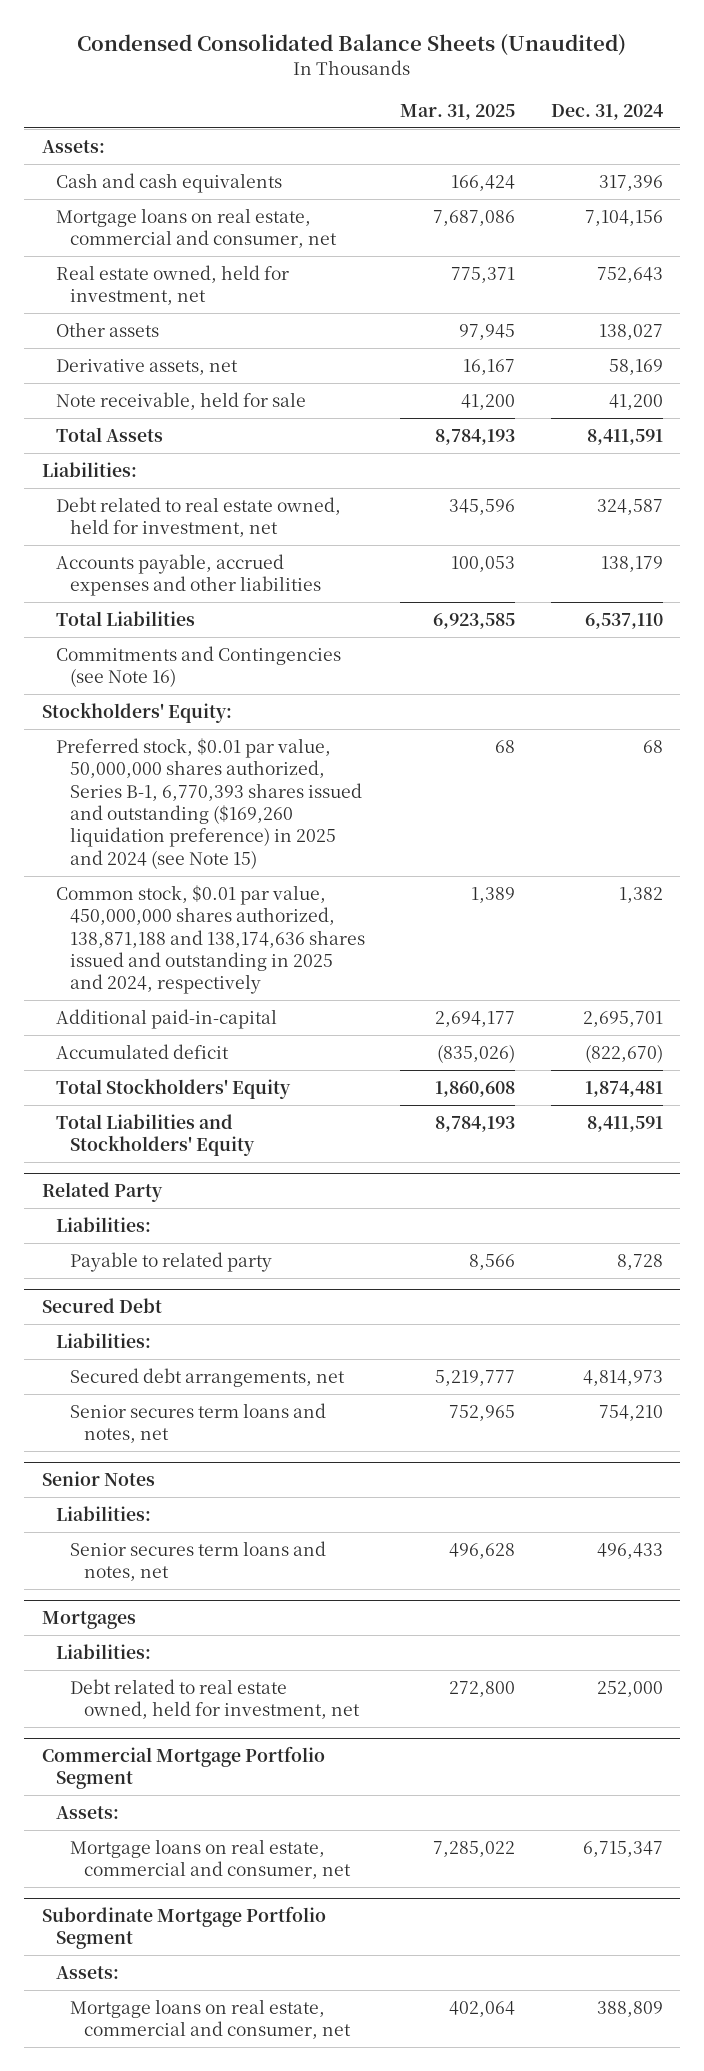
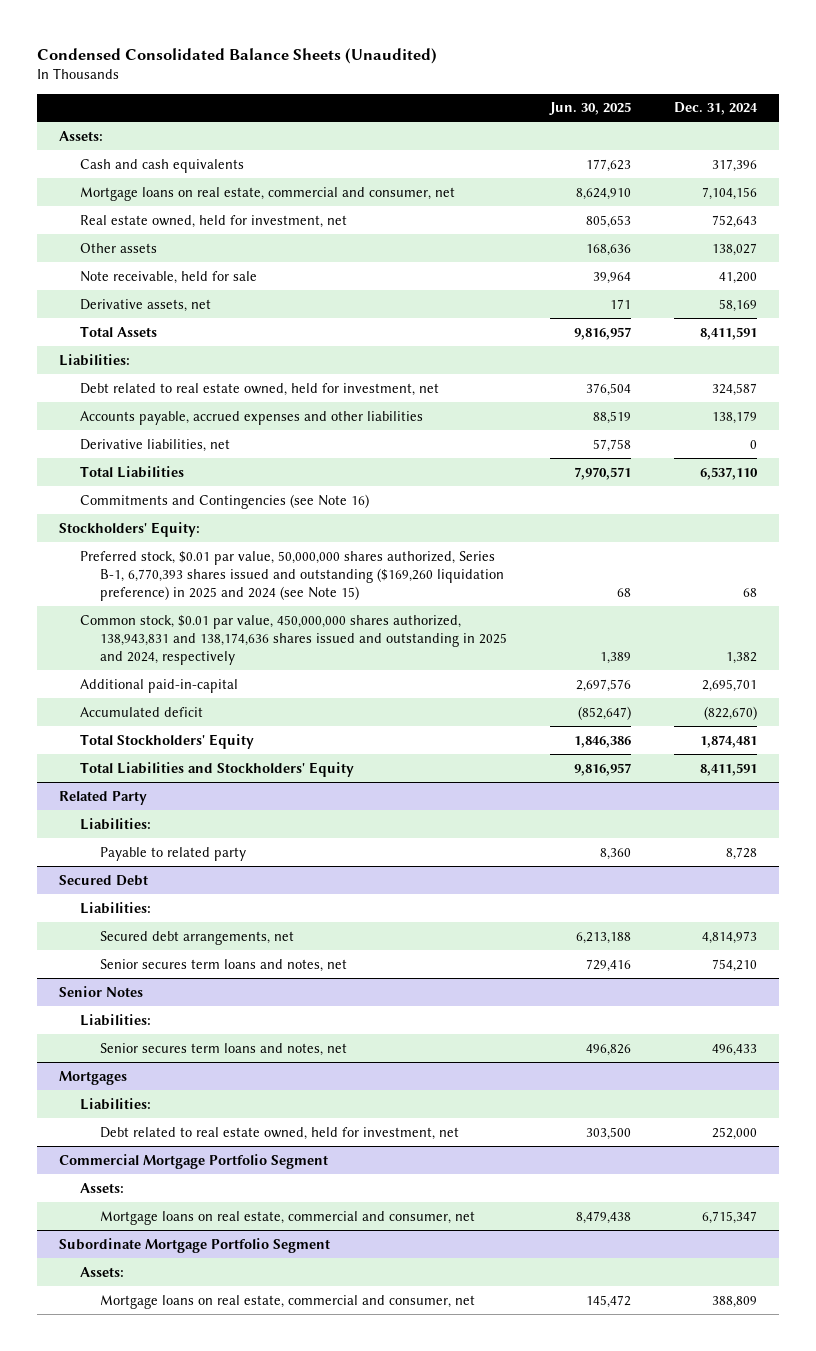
[400,103,516,120] Mar. 31, 2025 -> none
none -> [549,102,632,116] Jun. 30, 2025
[55,358,238,375] Derivative assets, net -> [79,298,211,312] Derivative assets, net
none -> [79,438,230,452] Derivative liabilities, net
[55,884,365,995] Common stock, $0.01 par value, 450,000,000 shares authorized, 138,871,188 and 138,174,636 shares issued and outstanding in 2025 and 2024, respectively -> [79,614,508,665] Common stock, $0.01 par value, 450,000,000 shares authorized, 138,943,831 and 138,174,636 shares issued and outstanding in 2025 and 2024, respectively

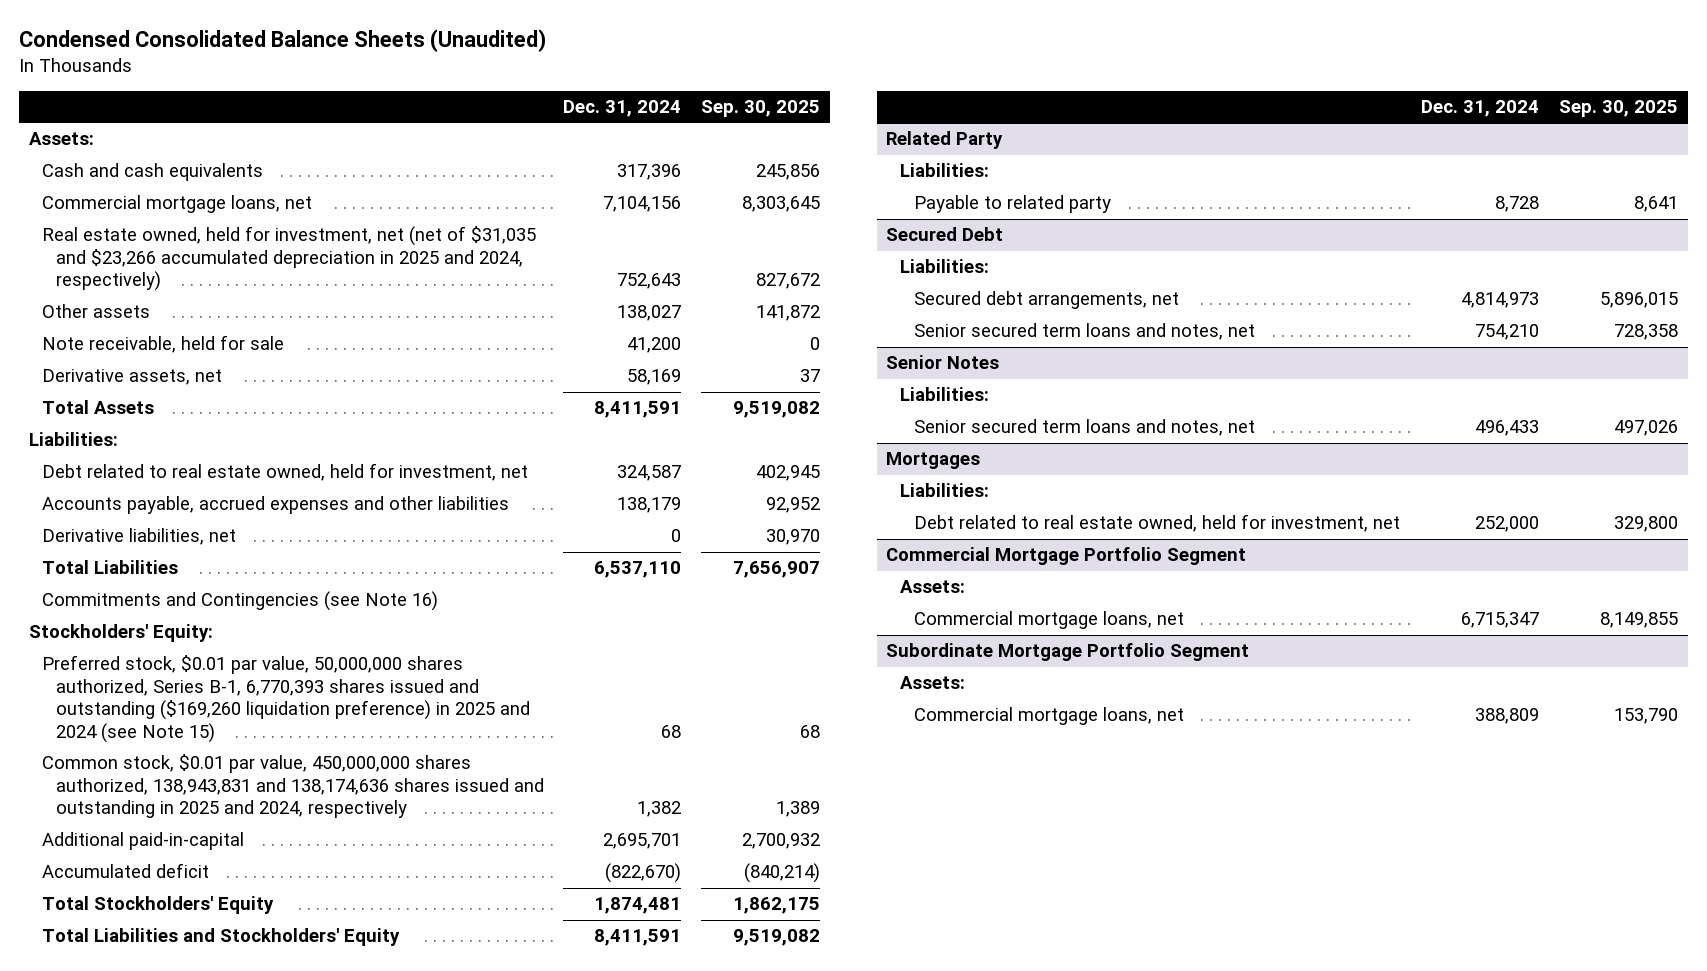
[549,102,632,116] Jun. 30, 2025 -> none
none -> [701,100,821,118] Sep. 30, 2025
[79,186,455,201] Mortgage loans on real estate, commercial and consumer, net -> [42,195,313,214] Commercial mortgage loans, net
[79,214,347,228] Real estate owned, held for investment, net -> [42,226,537,292] Real estate owned, held for investment, net (net of $31,035 and $23,266 accumulated depreciation in 2025 and 2024, respectively)
[100,958,348,972] Senior secures term loans and notes, net -> [913,323,1255,341] Senior secured term loans and notes, net
[100,1042,348,1056] Senior secures term loans and notes, net -> [913,419,1255,437] Senior secured term loans and notes, net
[100,1210,476,1225] Mortgage loans on real estate, commercial and consumer, net -> [913,611,1184,630] Commercial mortgage loans, net
[100,1294,476,1309] Mortgage loans on real estate, commercial and consumer, net -> [913,707,1184,726] Commercial mortgage loans, net

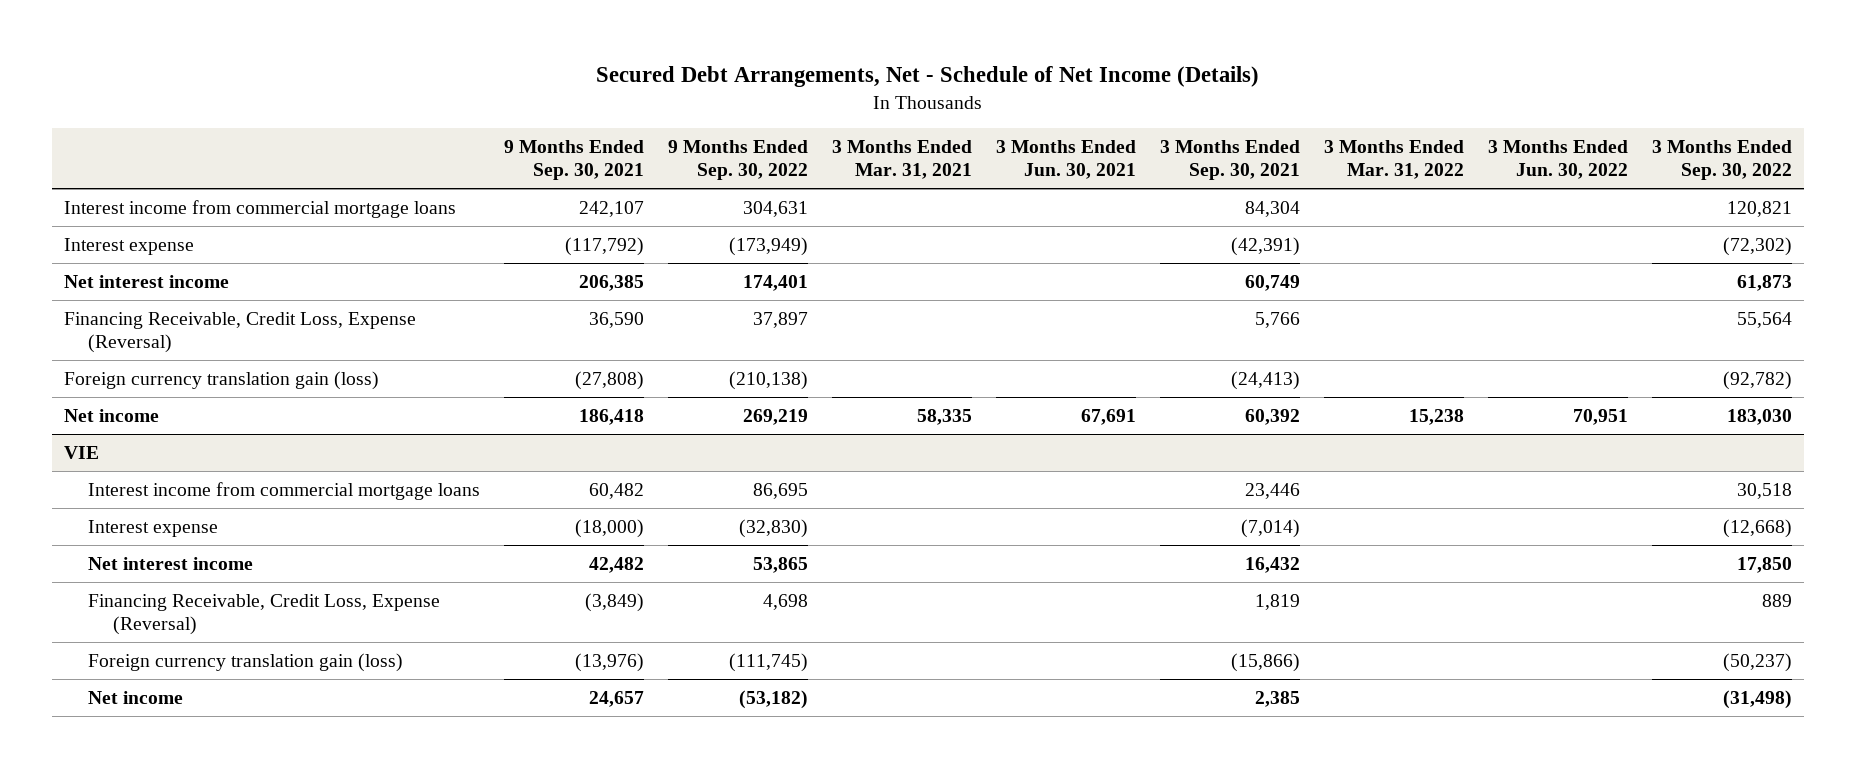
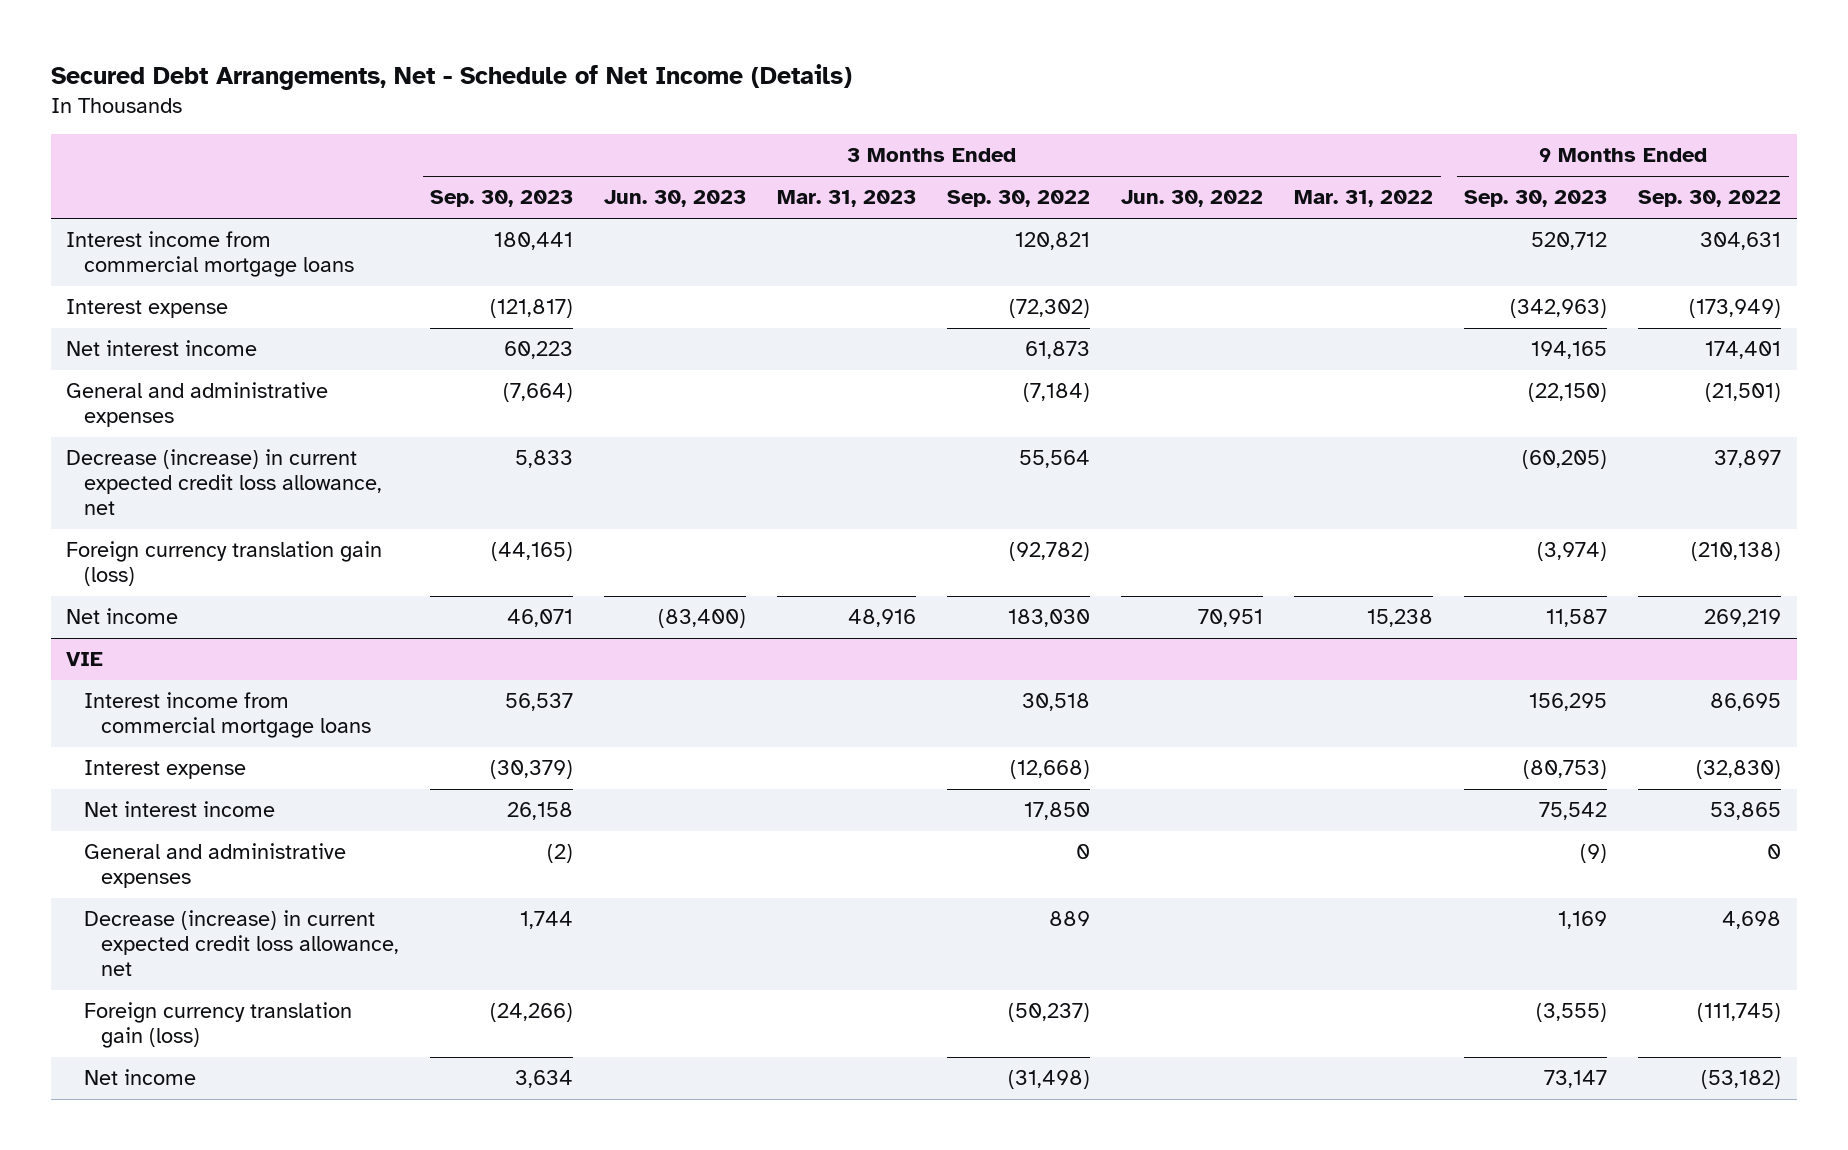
[504,140,645,180] 9 Months Ended Sep. 30, 2021 -> none
[832,140,973,179] 3 Months Ended Mar. 31, 2021 -> none
[996,140,1137,179] 3 Months Ended Jun. 30, 2021 -> none
[1159,140,1300,180] 3 Months Ended Sep. 30, 2021 -> none
none -> [430,190,574,208] Sep. 30, 2023
none -> [604,190,747,208] Jun. 30, 2023
none -> [777,190,917,208] Mar. 31, 2023
none -> [1464,190,1608,208] Sep. 30, 2023
none -> [66,382,329,428] General and administrative expenses
[63,312,416,353] Financing Receivable, Credit Loss, Expense (Reversal) -> [66,449,382,516] Decrease (increase) in current expected credit loss allowance, net
none -> [83,843,346,889] General and administrative expenses
[88,594,441,635] Financing Receivable, Credit Loss, Expense (Reversal) -> [83,910,400,977] Decrease (increase) in current expected credit loss allowance, net

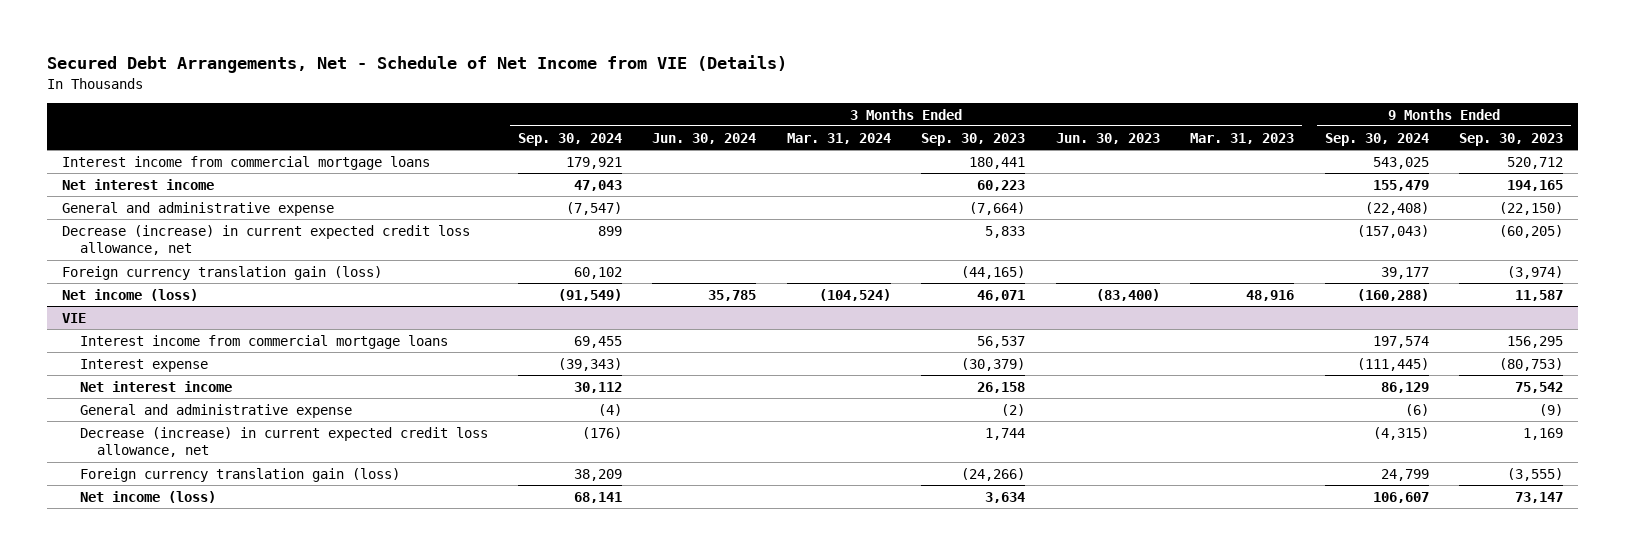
[50,64,852,91] Secured Debt Arrangements, Net - Schedule of Net Income (Details) -> [47,55,788,74] Secured Debt Arrangements, Net - Schedule of Net Income from VIE (Details)
[947,190,1091,208] Sep. 30, 2022 -> none
[1121,190,1264,208] Jun. 30, 2022 -> none
[1294,190,1434,208] Mar. 31, 2022 -> none
[1638,190,1782,208] Sep. 30, 2022 -> none
none -> [517,132,622,146] Sep. 30, 2024
none -> [652,132,757,144] Jun. 30, 2024
none -> [786,132,891,144] Mar. 31, 2024
none -> [1324,132,1429,146] Sep. 30, 2024
[66,299,229,319] Interest expense -> none
[66,382,329,428] General and administrative expenses -> [62,201,335,216] General and administrative expense
[66,608,179,625] Net income -> [62,288,199,301] Net income (loss)
[83,843,346,889] General and administrative expenses -> [79,403,352,418] General and administrative expense
[83,1069,196,1086] Net income -> [79,490,216,503] Net income (loss)

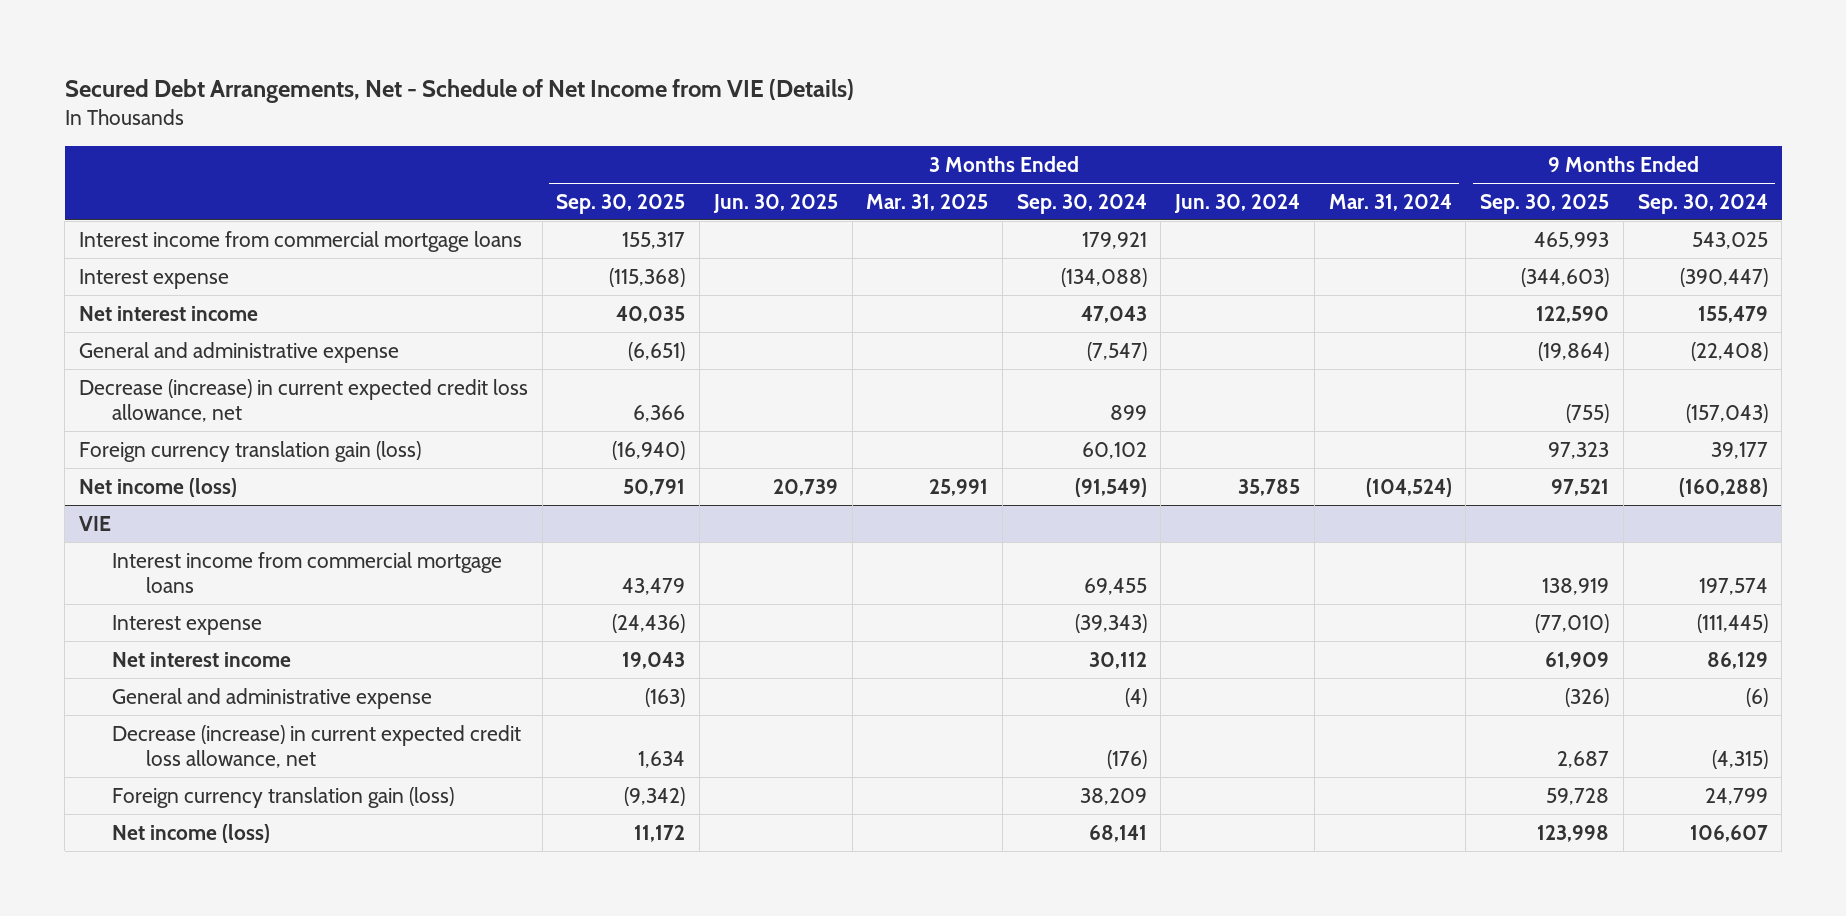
[921,132,1026,146] Sep. 30, 2023 -> none
[1055,132,1160,144] Jun. 30, 2023 -> none
[1190,132,1295,144] Mar. 31, 2023 -> none
[1459,132,1564,146] Sep. 30, 2023 -> none
none -> [556,193,686,214] Sep. 30, 2025
none -> [712,193,838,213] Jun. 30, 2025
none -> [866,193,989,211] Mar. 31, 2025
none -> [1480,193,1610,214] Sep. 30, 2025
none -> [78,268,229,289] Interest expense

